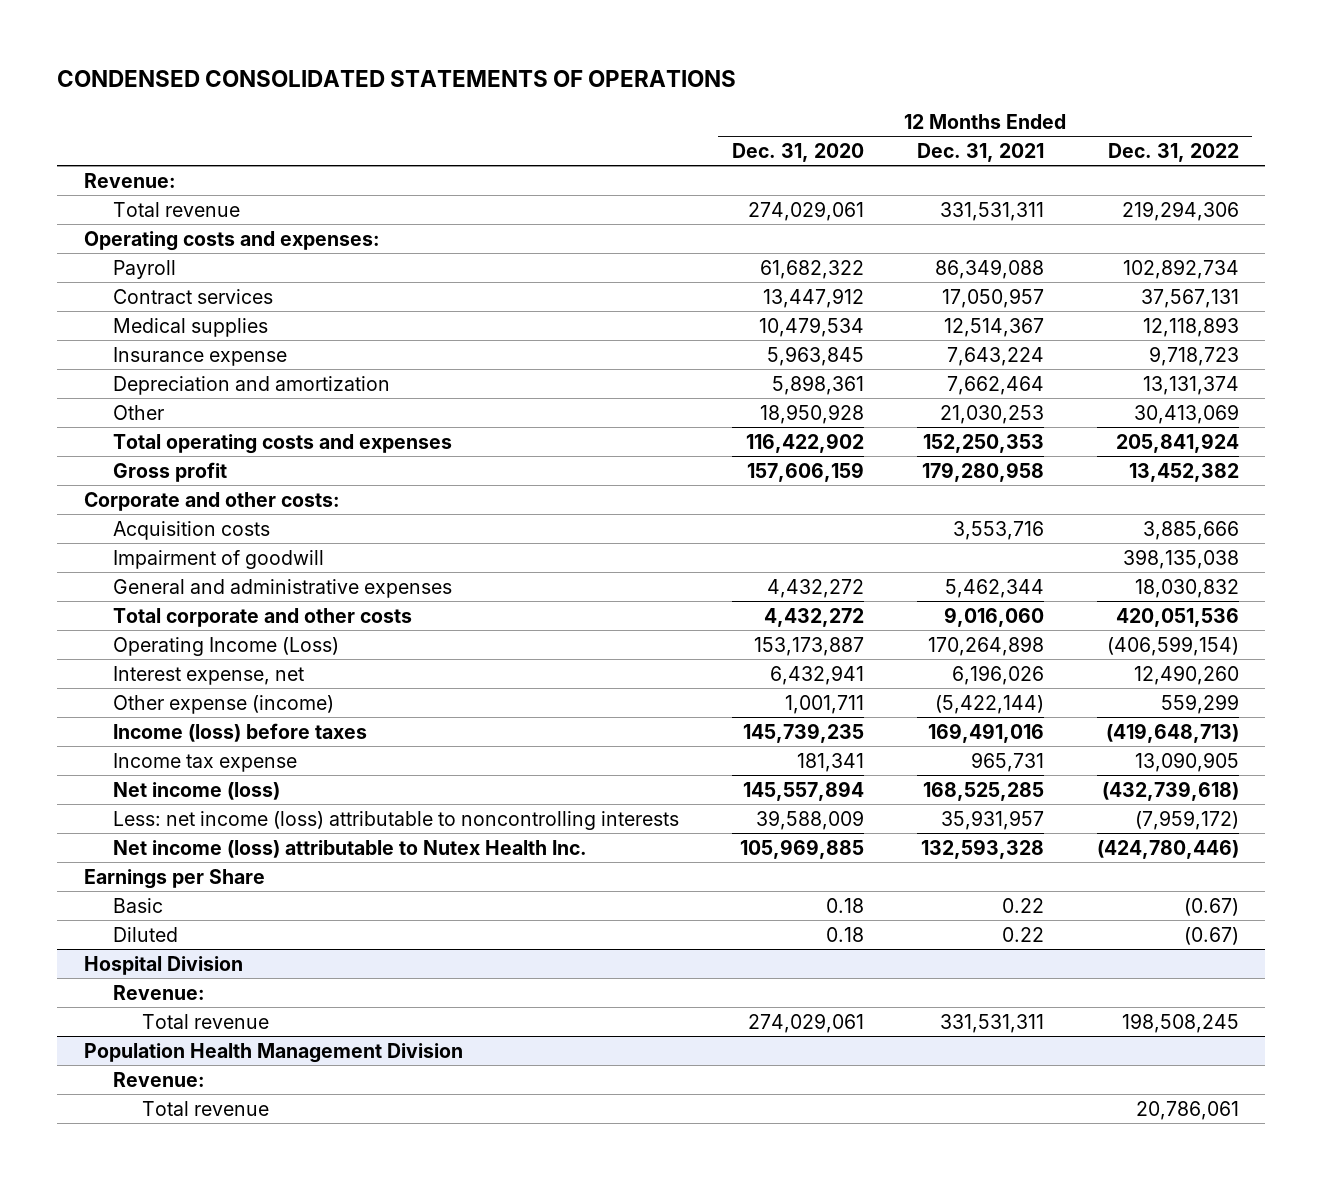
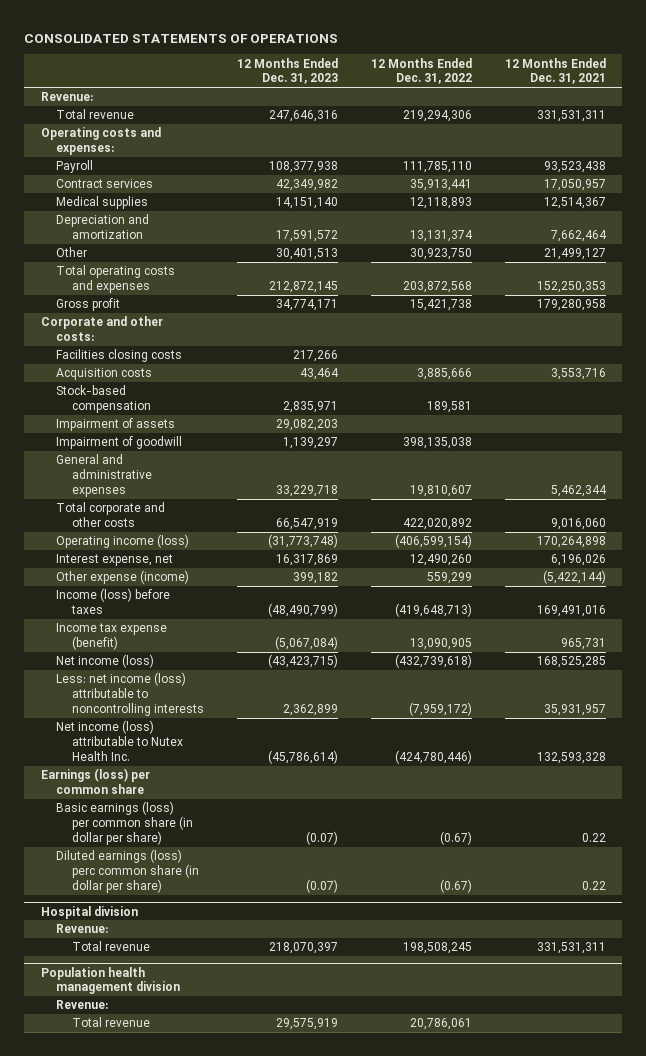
[56,70,736,88] CONDENSED CONSOLIDATED STATEMENTS OF OPERATIONS -> [24,33,339,43] CONSOLIDATED STATEMENTS OF OPERATIONS
[731,142,864,162] Dec. 31, 2020 -> none
none -> [236,57,338,85] 12 Months Ended Dec. 31, 2023
[934,258,1044,279] 86,349,088 -> [543,161,606,174] 93,523,438
[1122,258,1239,279] 102,892,734 -> [402,161,472,174] 111,785,110
[1140,288,1239,308] 37,567,131 -> [409,179,472,192] 35,913,441
[112,346,287,366] Insurance expense -> none
[939,404,1044,424] 21,030,253 -> [543,248,606,261] 21,499,127
[1133,403,1239,424] 30,413,069 -> [409,248,472,261] 30,923,750
[1115,432,1239,453] 205,841,924 -> [402,280,472,293] 203,872,568
[1128,462,1239,482] 13,452,382 -> [409,299,472,312] 15,421,738
none -> [56,349,183,363] Facilities closing costs
none -> [56,385,151,413] Stock-based compensation
none -> [56,418,176,432] Impairment of assets
[1134,578,1239,598] 18,030,832 -> [409,484,472,497] 19,810,607
[1115,607,1239,627] 420,051,536 -> [402,517,472,530] 422,020,892
[112,636,339,656] Operating Income (Loss) -> [56,534,190,549] Operating income (loss)
[112,752,297,772] Income tax expense -> [56,623,168,650] Income tax expense (benefit)
[83,868,265,889] Earnings per Share -> [40,768,150,794] Earnings (loss) per common share
[112,897,163,913] Basic -> [56,801,193,845] Basic earnings (loss) per common share (in dollar per share)
[112,926,178,942] Diluted -> [56,849,199,893] Diluted earnings (loss) perc common share (in dollar per share)
[83,955,243,975] Hospital Division -> [40,905,138,919] Hospital division
[83,1042,463,1063] Population Health Management Division -> [40,966,181,995] Population health management division

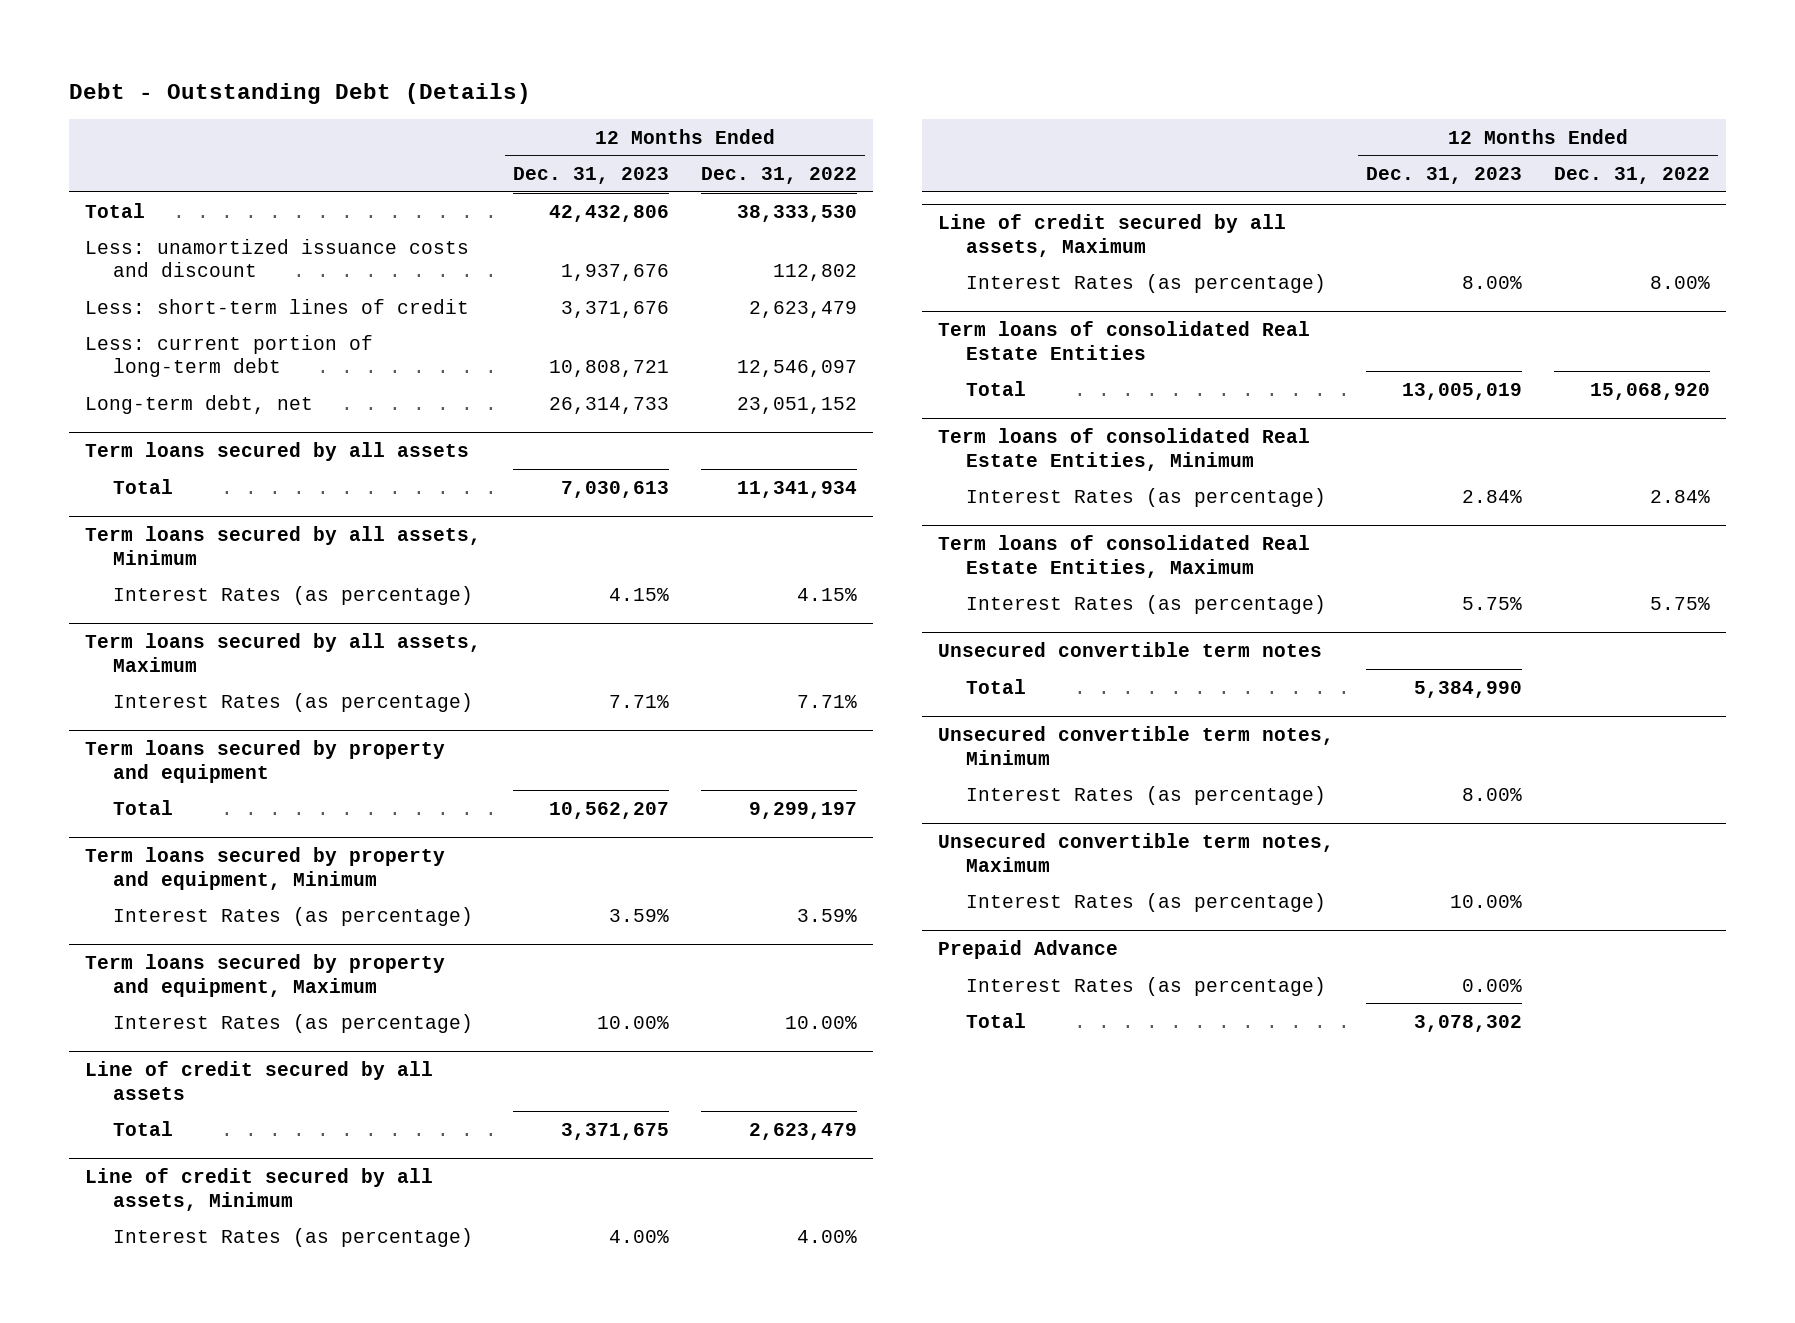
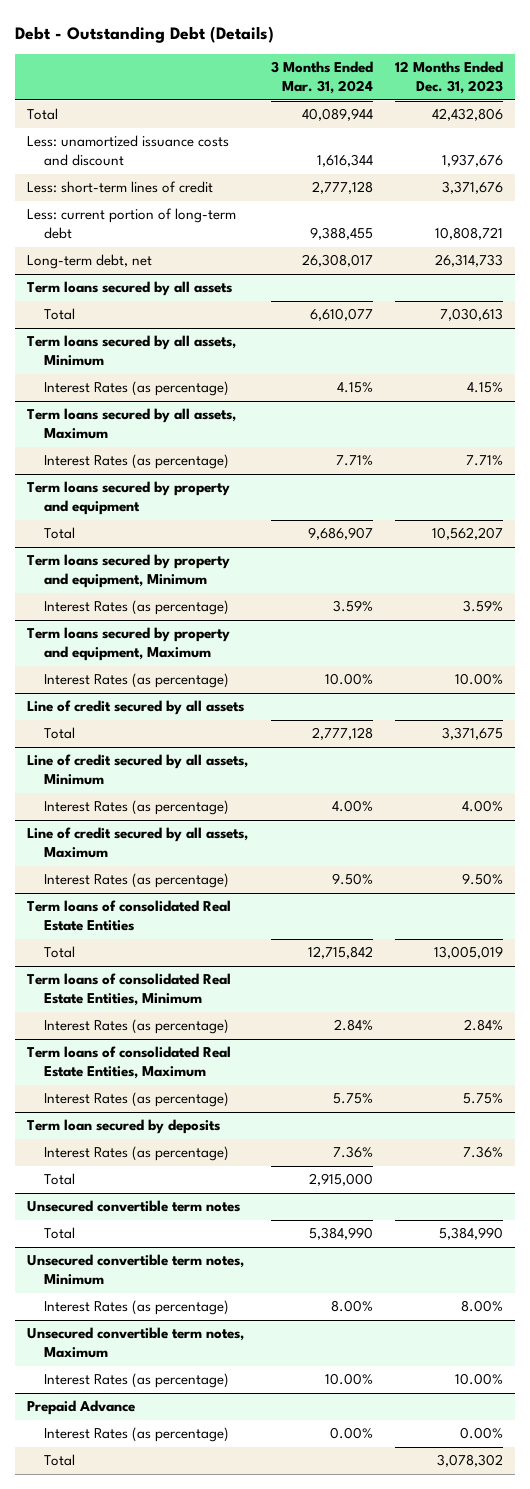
[700,166,857,184] Dec. 31, 2022 -> none
none -> [270,61,373,95] 3 Months Ended Mar. 31, 2024
[1461,275,1522,289] 8.00% -> [462,873,504,886] 9.50%
none -> [26,1119,220,1135] Term loan secured by deposits
none -> [43,1146,229,1162] Interest Rates (as percentage)
none -> [43,1173,75,1186] Total

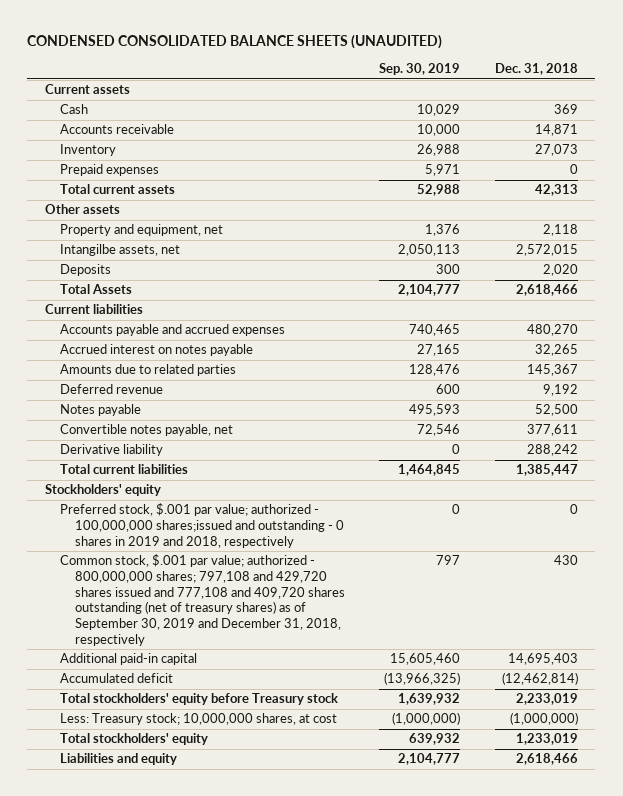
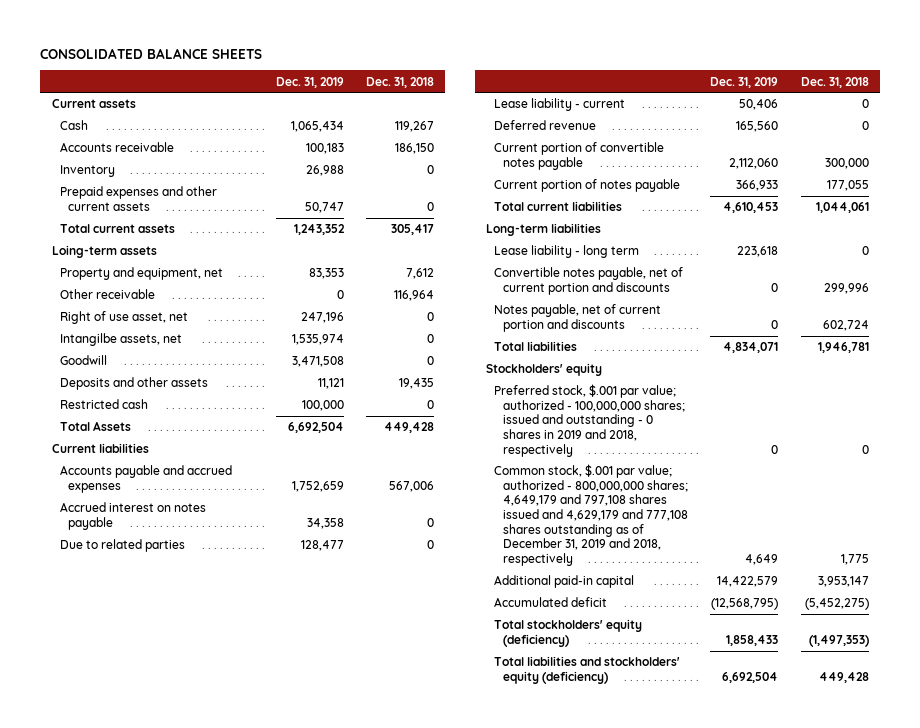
[27,35,443,50] CONDENSED CONSOLIDATED BALANCE SHEETS (UNAUDITED) -> [40,47,263,59] CONSOLIDATED BALANCE SHEETS
[379,63,461,76] Sep. 30, 2019 -> none
none -> [275,76,344,88] Dec. 31, 2019
[554,104,579,115] 369 -> [395,121,435,133] 119,267
[535,124,579,137] 14,871 -> [395,143,435,155] 186,150
[535,144,579,157] 27,073 -> [427,165,435,175] 0
[59,164,159,177] Prepaid expenses -> [59,186,217,211] Prepaid expenses and other current assets
[535,184,579,197] 42,313 -> [391,224,435,236] 305,417
[44,204,120,215] Other assets -> [51,245,157,259] Loing-term assets
[543,224,579,237] 2,118 -> [406,268,435,280] 7,612
none -> [59,289,155,300] Other receivable
none -> [59,311,188,325] Right of use asset, net
[516,244,579,257] 2,572,015 -> [427,334,435,344] 0
none -> [59,355,107,366] Goodwill
[59,264,111,277] Deposits -> [59,377,208,391] Deposits and other assets
[543,264,579,277] 2,020 -> [399,378,435,390] 19,435
none -> [59,399,148,410] Restricted cash
[516,284,579,297] 2,618,466 -> [384,422,435,434] 449,428
[59,424,233,437] Convertible notes payable, net -> none
[59,444,163,457] Derivative liability -> none
[527,324,579,337] 480,270 -> [389,480,435,492] 567,006
[535,344,579,357] 32,265 -> [427,517,435,527] 0
[59,364,236,377] Amounts due to related parties -> [59,539,185,553] Due to related parties
[527,364,579,377] 145,367 -> [427,540,435,550] 0
none -> [494,98,626,112] Lease liability - current
[543,384,579,397] 9,192 -> [861,121,869,131] 0
none -> [494,142,665,170] Current portion of convertible notes payable
[59,404,141,417] Notes payable -> [494,179,681,193] Current portion of notes payable
[535,404,579,417] 52,500 -> [826,180,869,192] 177,055
[516,464,579,477] 1,385,447 -> [815,202,869,214] 1,044,061
none -> [485,223,601,237] Long-term liabilities
none -> [494,245,640,259] Lease liability - long term
none -> [494,267,684,295] Convertible notes payable, net of current portion and discounts
none -> [494,304,662,332] Notes payable, net of current portion and discounts
none -> [494,341,578,352] Total liabilities
[59,693,338,706] Total stockholders' equity before Treasury stock -> none
[59,713,337,726] Less: Treasury stock; 10,000,000 shares, at cost -> none
[59,503,344,548] Preferred stock, $.001 par value; authorized - 100,000,000 shares;issued and outstanding - 0 shares in 2019 and 2018, respectively -> [494,384,685,457] Preferred stock, $.001 par value; authorized - 100,000,000 shares; issued and outstanding - 0 shares in 2019 and 2018, respectively
[59,554,345,646] Common stock, $.001 par value; authorized - 800,000,000 shares; 797,108 and 429,720 shares issued and 777,108 and 409,720 shares outstanding (net of treasury shares) as of September 30, 2019 and December 31, 2018, respectively -> [494,464,688,566] Common stock, $.001 par value; authorized - 800,000,000 shares; 4,649,179 and 797,108 shares issued and 4,629,179 and 777,108 shares outstanding as of December 31, 2019 and 2018, respectively
[554,555,579,566] 430 -> [840,553,869,565] 1,775
[508,653,579,666] 14,695,403 -> [817,576,869,588] 3,953,147
[502,672,579,686] (12,462,814) -> [804,598,869,611] (5,452,275)
[59,733,208,746] Total stockholders' equity -> [494,619,643,647] Total stockholders' equity (deficiency)
[516,733,579,746] 1,233,019 -> [808,634,869,647] (1,497,353)
[59,753,177,766] Liabilities and equity -> [494,656,681,684] Total liabilities and stockholders' equity (deficiency)
[516,753,579,766] 2,618,466 -> [818,671,869,683] 449,428

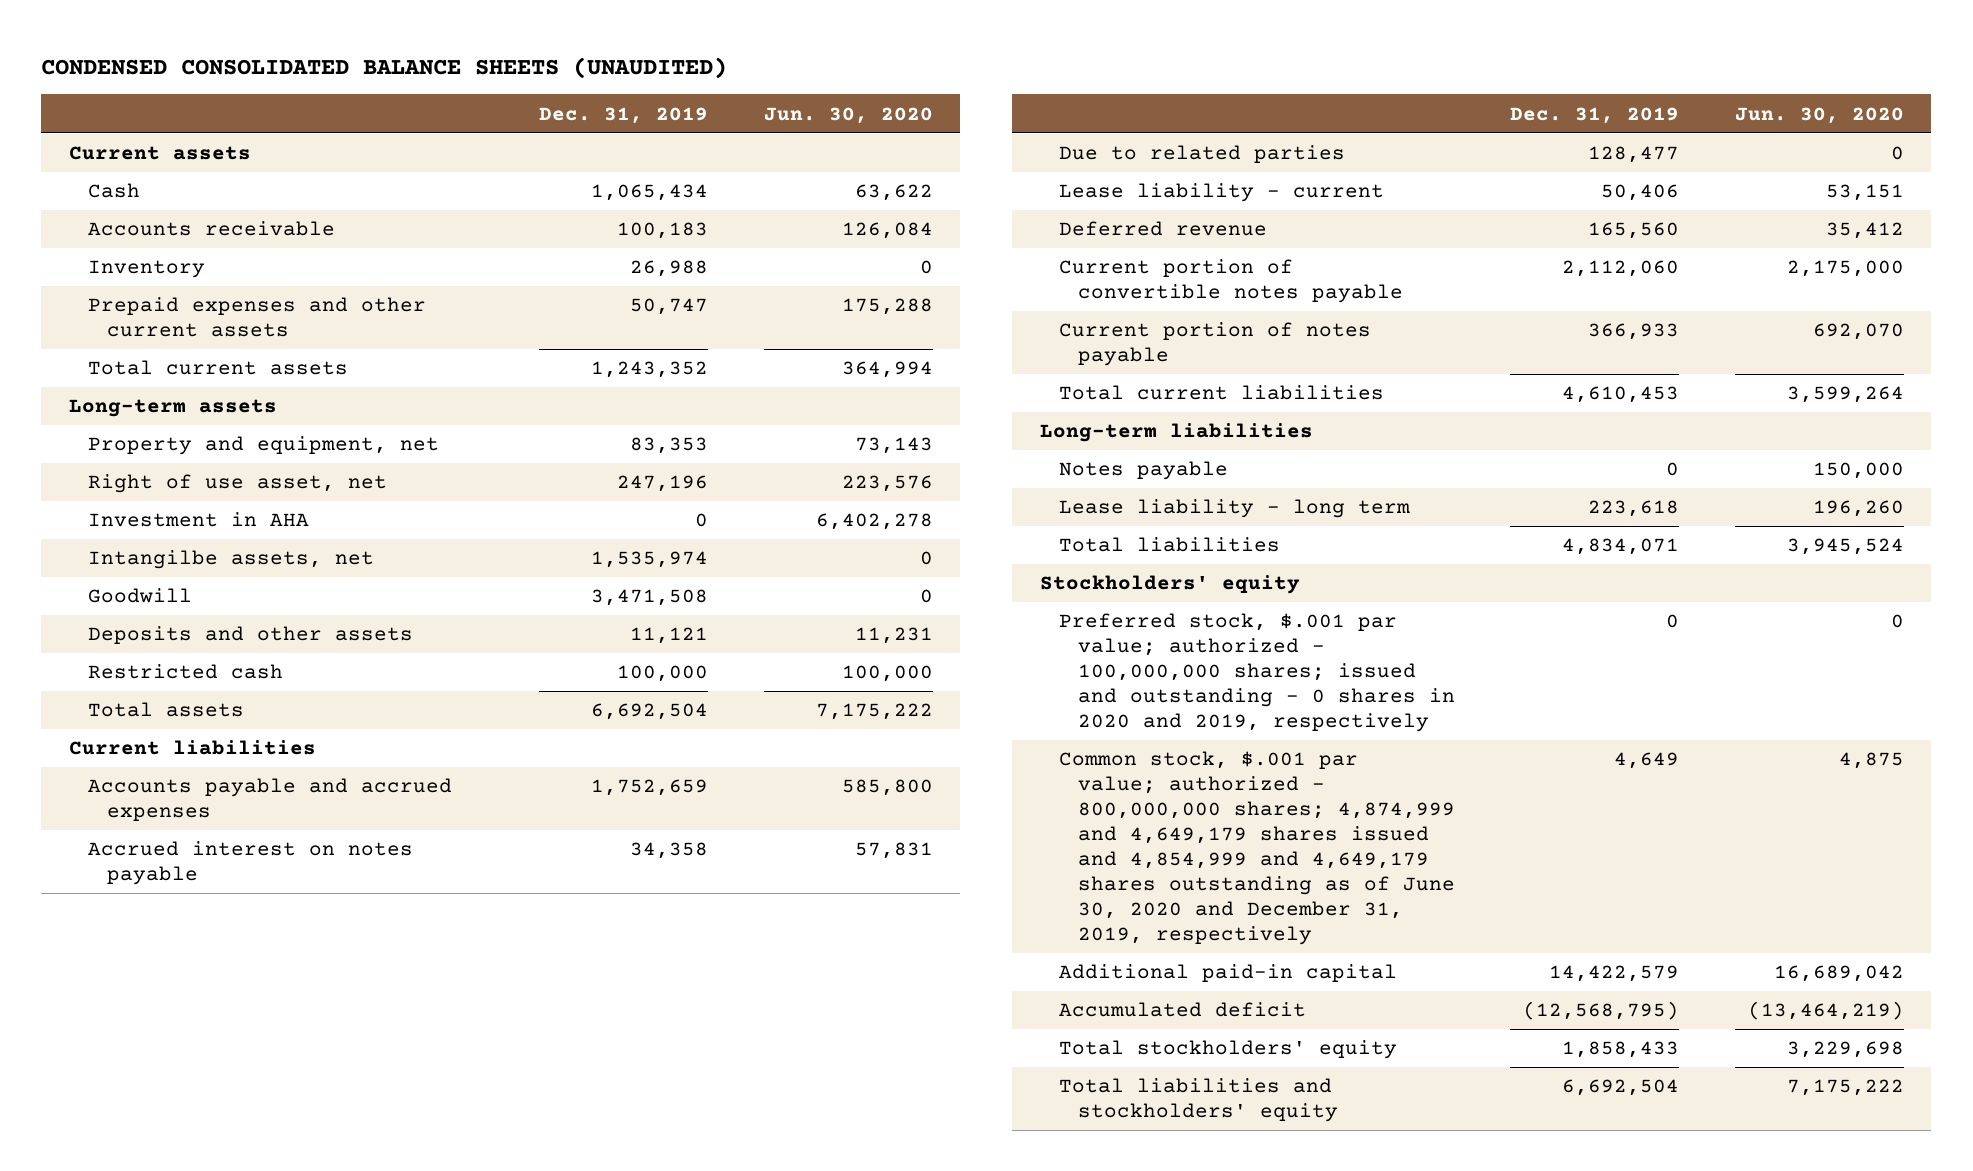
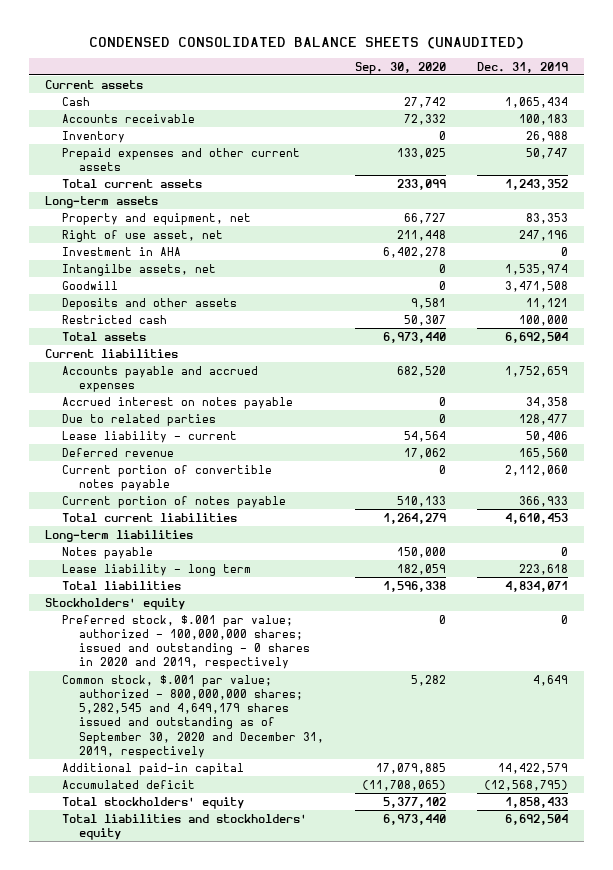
[763,106,933,124] Jun. 30, 2020 -> none
none -> [355,61,447,74] Sep. 30, 2020
[1058,751,1455,946] Common stock, $.001 par value; authorized - 800,000,000 shares; 4,874,999 and 4,649,179 shares issued and 4,854,999 and 4,649,179 shares outstanding as of June 30, 2020 and December 31, 2019, respectively -> [62,674,325,758] Common stock, $.001 par value; authorized - 800,000,000 shares; 5,282,545 and 4,649,179 shares issued and outstanding as of September 30, 2020 and December 31, 2019, respectively

